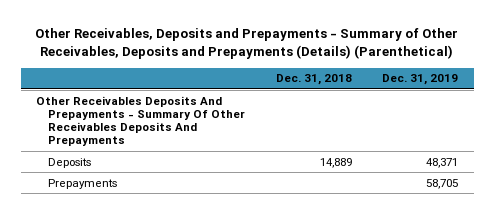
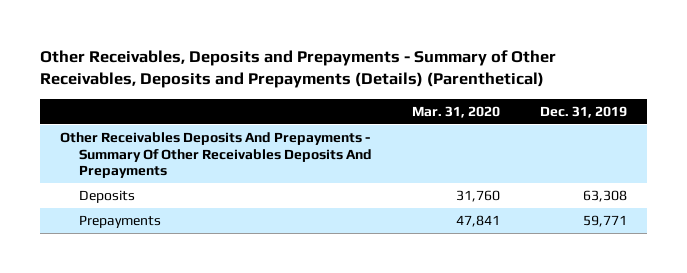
[275,74,352,86] Dec. 31, 2018 -> none
none -> [411,105,500,118] Mar. 31, 2020
[426,157,459,168] 48,371 -> [582,190,627,203] 63,308
[426,178,459,189] 58,705 -> [582,215,627,228] 59,771

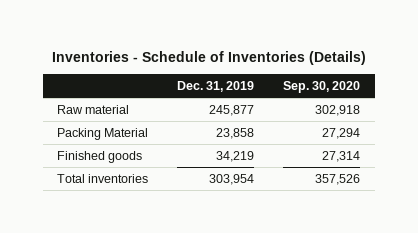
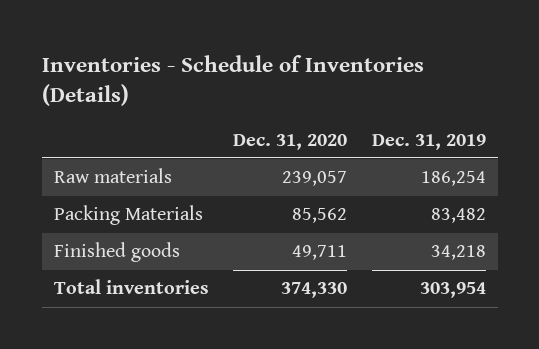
[283,80,361,93] Sep. 30, 2020 -> none
none -> [233,133,348,150] Dec. 31, 2020
[57,104,130,114] Raw material -> [53,168,172,184] Raw materials
[209,104,255,116] 245,877 -> [420,171,486,187] 186,254
[57,127,149,140] Packing Material -> [53,205,203,226] Packing Materials
[216,127,255,139] 23,858 -> [430,208,486,224] 83,482
[216,150,255,162] 34,219 -> [430,245,486,261] 34,218

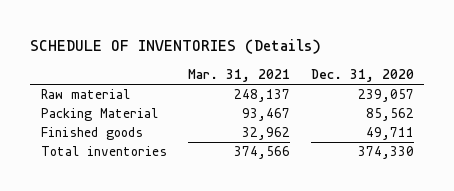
[41,54,424,106] Inventories - Schedule of Inventories (Details) -> [30,39,322,55] SCHEDULE OF INVENTORIES (Details)
[371,133,486,150] Dec. 31, 2019 -> none
none -> [187,69,290,83] Mar. 31, 2021
[53,168,172,184] Raw materials -> [40,89,130,100] Raw material
[53,205,203,226] Packing Materials -> [40,108,158,122] Packing Material

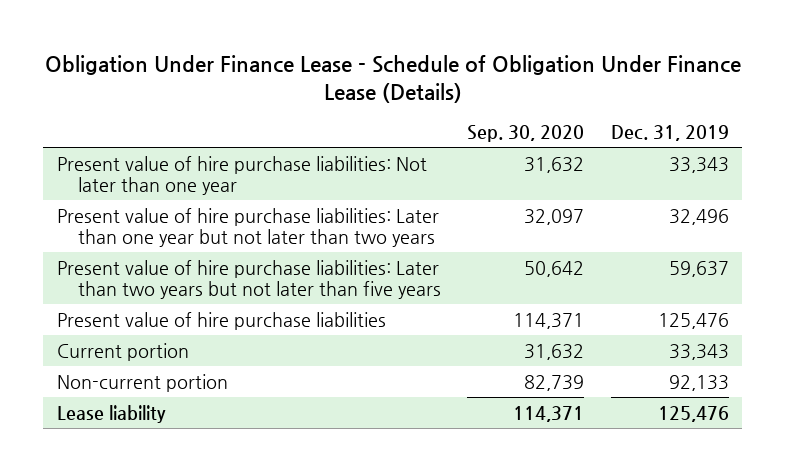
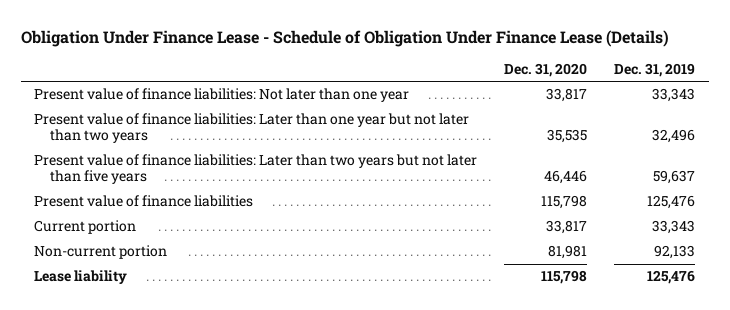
[467,124,585,142] Sep. 30, 2020 -> none
none -> [504,62,588,77] Dec. 31, 2020
[56,155,427,196] Present value of hire purchase liabilities: Not later than one year -> [34,88,410,103] Present value of finance liabilities: Not later than one year
[56,207,439,248] Present value of hire purchase liabilities: Later than one year but not later than two years -> [34,113,470,144] Present value of finance liabilities: Later than one year but not later than two years
[56,259,442,300] Present value of hire purchase liabilities: Later than two years but not later than five years -> [34,154,478,185] Present value of finance liabilities: Later than two years but not later than five years
[56,311,386,330] Present value of hire purchase liabilities -> [34,195,254,208] Present value of finance liabilities

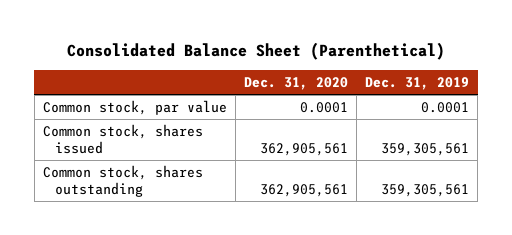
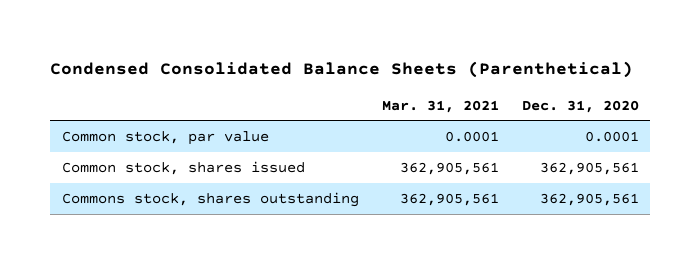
[67,42,446,61] Consolidated Balance Sheet (Parenthetical) -> [50,61,634,79] Condensed Consolidated Balance Sheets (Parenthetical)
[365,77,470,91] Dec. 31, 2019 -> none
none -> [381,99,499,113] Mar. 31, 2021
[42,165,203,198] Common stock, shares outstanding -> [61,191,359,207] Commons stock, shares outstanding

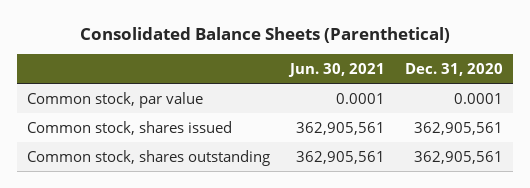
[50,61,634,79] Condensed Consolidated Balance Sheets (Parenthetical) -> [80,26,451,43] Consolidated Balance Sheets (Parenthetical)
[381,99,499,113] Mar. 31, 2021 -> none
none -> [288,62,386,77] Jun. 30, 2021
[61,191,359,207] Commons stock, shares outstanding -> [27,149,271,166] Common stock, shares outstanding

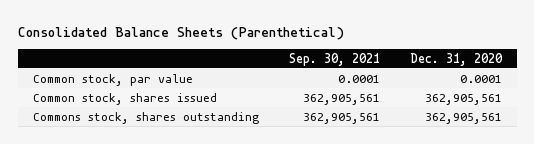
[288,62,386,77] Jun. 30, 2021 -> none
none -> [288,52,380,66] Sep. 30, 2021
[27,149,271,166] Common stock, shares outstanding -> [32,111,259,124] Commons stock, shares outstanding

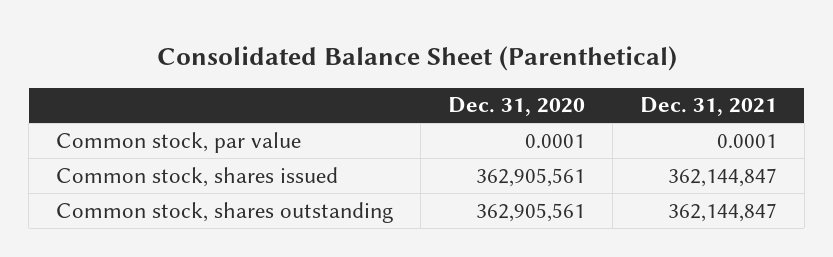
[17,26,344,40] Consolidated Balance Sheets (Parenthetical) -> [156,45,677,71] Consolidated Balance Sheet (Parenthetical)
[288,52,380,66] Sep. 30, 2021 -> none
none -> [639,97,777,117] Dec. 31, 2021
[32,111,259,124] Commons stock, shares outstanding -> [56,201,394,223] Common stock, shares outstanding

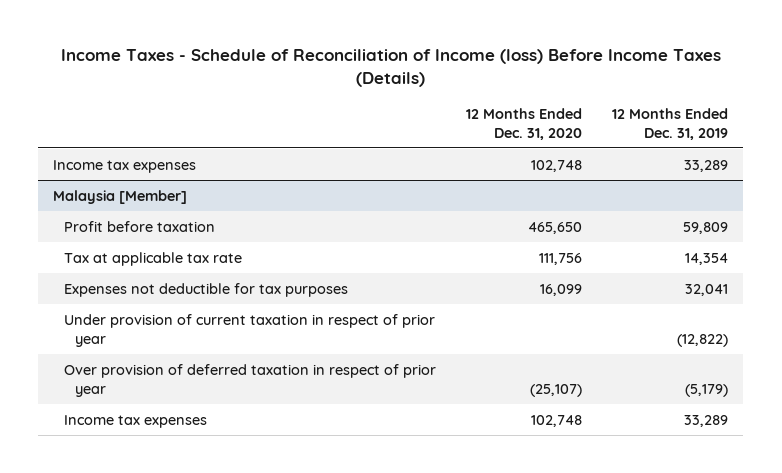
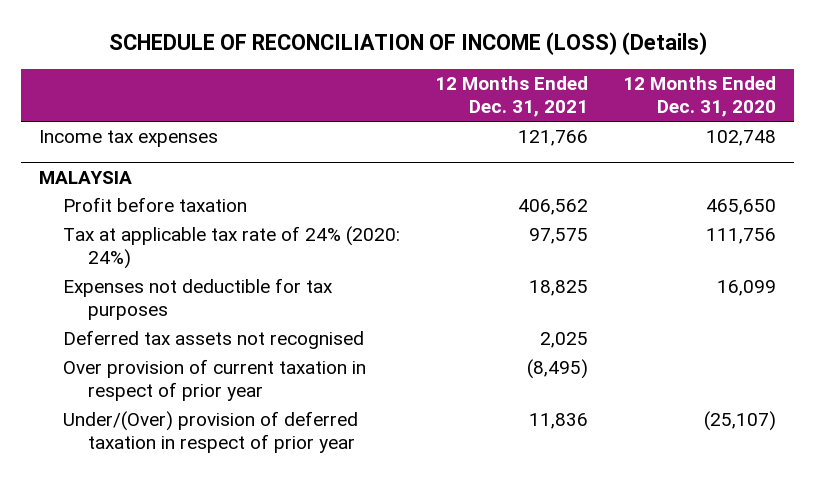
[60,48,721,87] Income Taxes - Schedule of Reconciliation of Income (loss) Before Income Taxes (Details) -> [108,32,707,56] SCHEDULE OF RECONCILIATION OF INCOME (LOSS) (Details)
[612,107,729,140] 12 Months Ended Dec. 31, 2019 -> none
none -> [435,76,589,118] 12 Months Ended Dec. 31, 2021
[53,189,188,204] Malaysia [Member] -> [38,170,132,184] MALAYSIA
[63,251,242,266] Tax at applicable tax rate -> [63,226,401,270] Tax at applicable tax rate of 24% (2020: 24%)
[63,414,207,428] Income tax expenses -> none
none -> [63,330,365,350] Deferred tax assets not recognised
[63,313,435,347] Under provision of current taxation in respect of prior year -> [63,359,367,402] Over provision of current taxation in respect of prior year
[63,363,436,397] Over provision of deferred taxation in respect of prior year -> [63,411,359,454] Under/(Over) provision of deferred taxation in respect of prior year

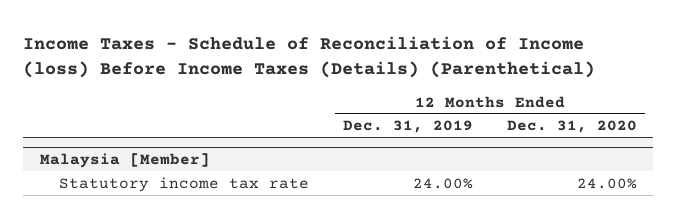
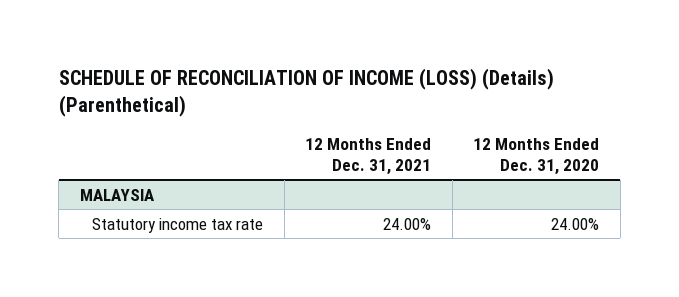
[23,35,596,78] Income Taxes - Schedule of Reconciliation of Income (loss) Before Income Taxes (Details) (Parenthetical) -> [58,68,554,117] SCHEDULE OF RECONCILIATION OF INCOME (LOSS) (Details) (Parenthetical)
[342,120,473,134] Dec. 31, 2019 -> none
none -> [305,137,432,175] 12 Months Ended Dec. 31, 2021
[40,153,211,169] Malaysia [Member] -> [79,188,154,201] MALAYSIA

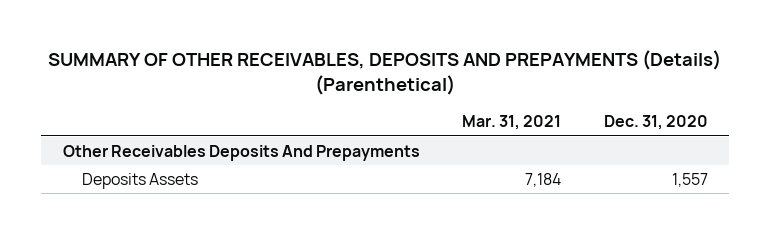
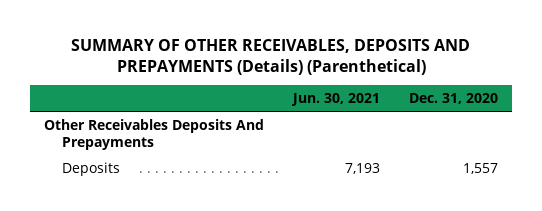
[462,115,562,131] Mar. 31, 2021 -> none
none -> [291,92,381,106] Jun. 30, 2021
[81,173,198,190] Deposits Assets -> [62,161,121,176] Deposits

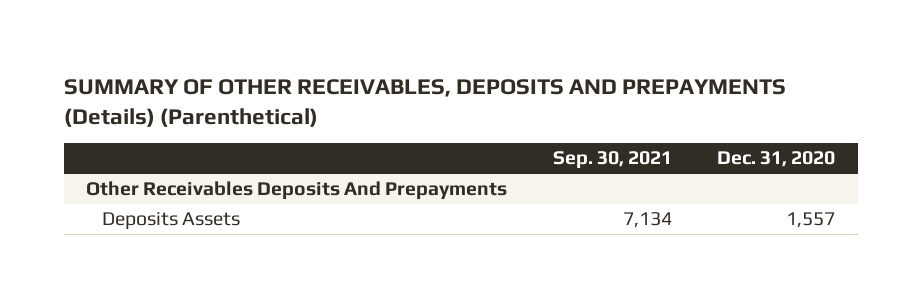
[291,92,381,106] Jun. 30, 2021 -> none
none -> [552,151,672,170] Sep. 30, 2021
[62,161,121,176] Deposits -> [102,212,241,231] Deposits Assets

